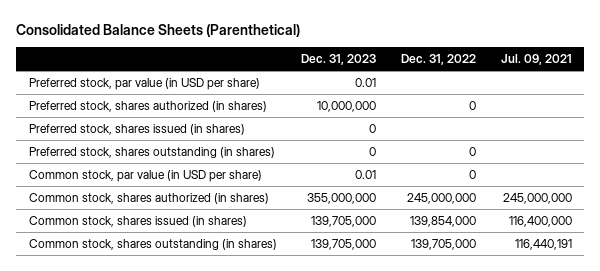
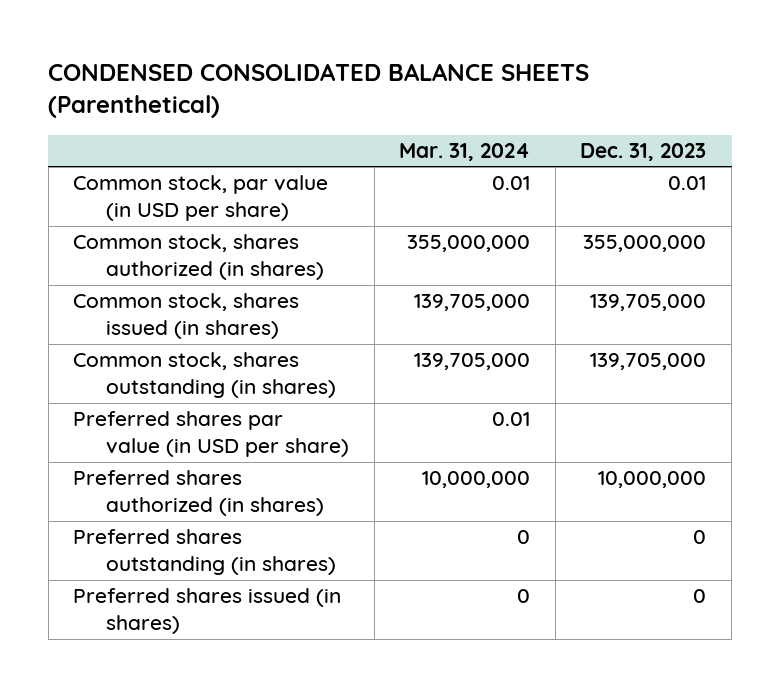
[16,24,301,38] Consolidated Balance Sheets (Parenthetical) -> [48,62,590,119] CONDENSED CONSOLIDATED BALANCE SHEETS (Parenthetical)
[400,54,476,66] Dec. 31, 2022 -> none
[500,54,572,66] Jul. 09, 2021 -> none
none -> [399,142,531,161] Mar. 31, 2024
[28,77,260,90] Preferred stock, par value (in USD per share) -> none
[28,100,267,112] Preferred stock, shares authorized (in shares) -> none
[28,123,245,135] Preferred stock, shares issued (in shares) -> none
[28,146,275,158] Preferred stock, shares outstanding (in shares) -> none
none -> [73,411,350,458] Preferred shares par value (in USD per share)
none -> [73,470,325,517] Preferred shares authorized (in shares)
none -> [73,529,337,576] Preferred shares outstanding (in shares)
none -> [73,588,342,635] Preferred shares issued (in shares)

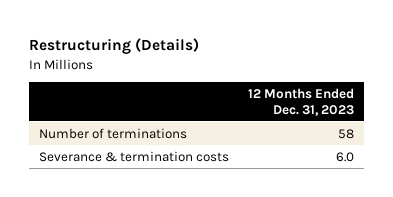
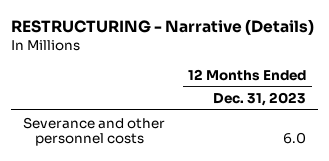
[29,38,200,55] Restructuring (Details) -> [11,18,315,35] RESTRUCTURING - Narrative (Details)
[38,127,187,139] Number of terminations -> none
[38,150,229,162] Severance & termination costs -> [22,116,165,147] Severance and other personnel costs

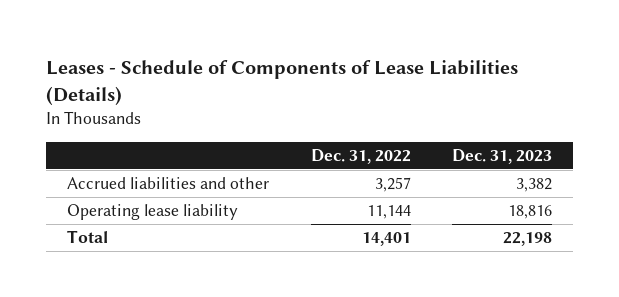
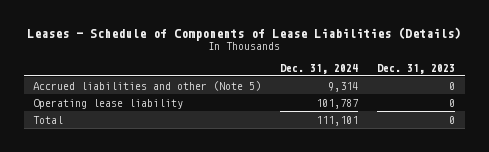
[310,149,411,165] Dec. 31, 2022 -> none
none -> [280,63,359,74] Dec. 31, 2024
[67,177,270,190] Accrued liabilities and other -> [33,80,262,91] Accrued liabilities and other (Note 5)
[516,178,553,193] 3,382 -> [449,81,456,90] 0
[508,205,553,220] 18,816 -> [449,98,456,107] 0
[503,232,553,247] 22,198 -> [449,115,456,124] 0

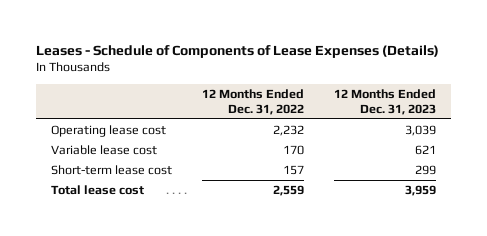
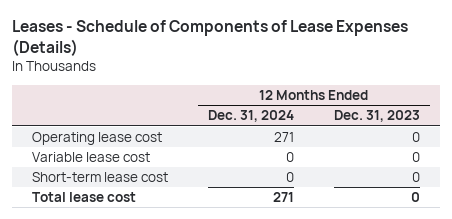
[201,88,304,115] 12 Months Ended Dec. 31, 2022 -> none
none -> [207,110,294,123] Dec. 31, 2024
[405,125,437,137] 3,039 -> [411,132,420,143] 0
[415,145,437,156] 621 -> [411,152,420,163] 0
[415,165,437,176] 299 -> [411,172,420,183] 0
[405,185,437,197] 3,959 -> [410,192,420,203] 0

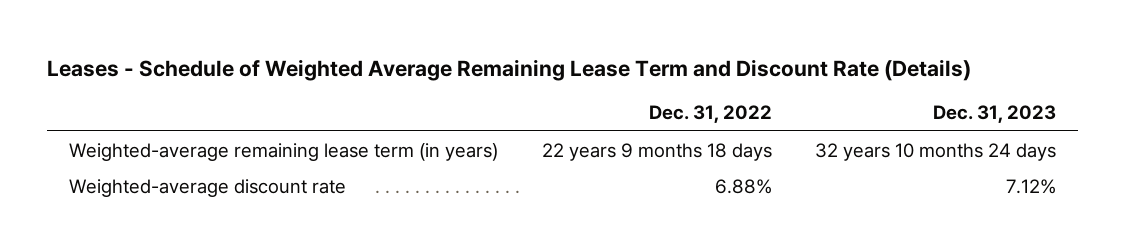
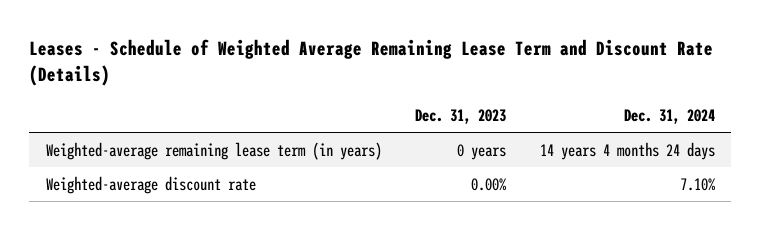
[648,105,772,124] Dec. 31, 2022 -> none
none -> [623,108,715,124] Dec. 31, 2024
[815,142,1057,161] 32 years 10 months 24 days -> [457,144,507,161] 0 years
[1006,178,1057,194] 7.12% -> [471,178,507,192] 0.00%

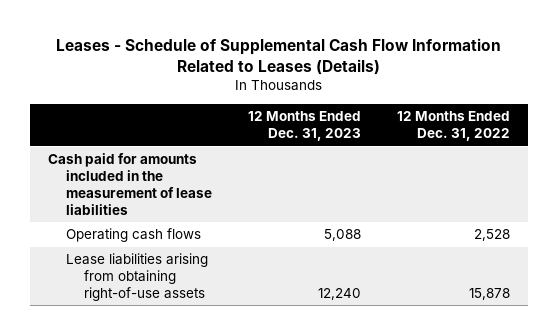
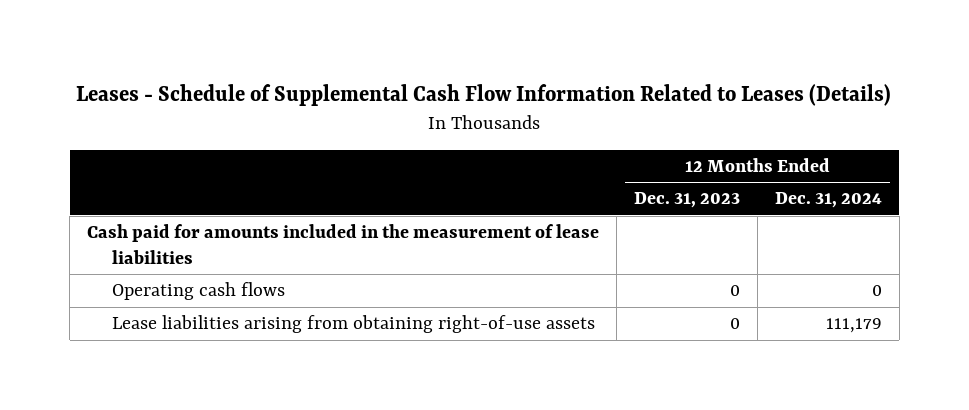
[397,111,511,142] 12 Months Ended Dec. 31, 2022 -> none
none -> [774,192,882,209] Dec. 31, 2024
[324,229,362,242] 5,088 -> [729,285,740,297] 0
[318,287,362,300] 12,240 -> [729,318,740,330] 0

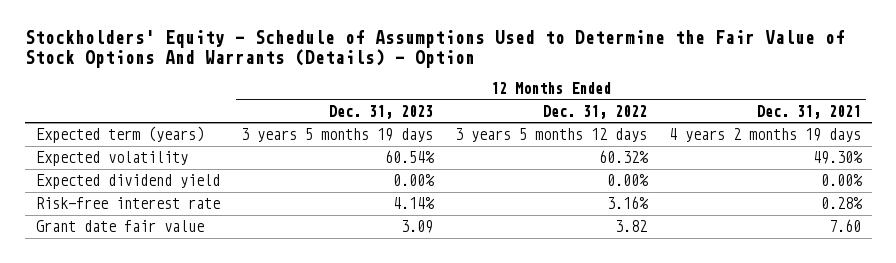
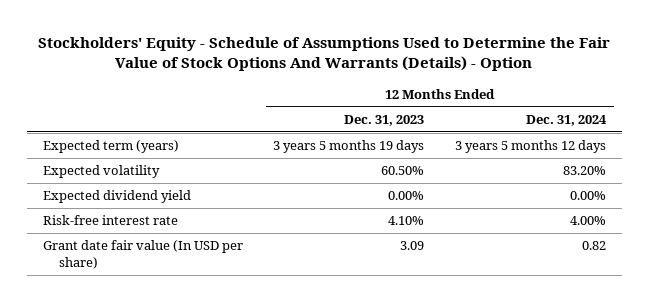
[542,104,647,119] Dec. 31, 2022 -> none
[756,104,861,119] Dec. 31, 2021 -> none
none -> [526,115,608,127] Dec. 31, 2024
[385,150,436,164] 60.54% -> [381,166,425,176] 60.50%
[393,197,436,210] 4.14% -> [388,216,425,226] 4.10%
[35,220,204,233] Grant date fair value -> [42,240,243,270] Grant date fair value (In USD per share)

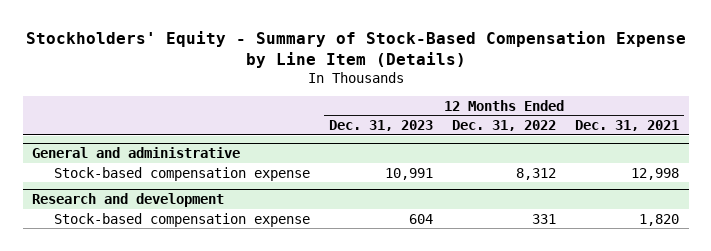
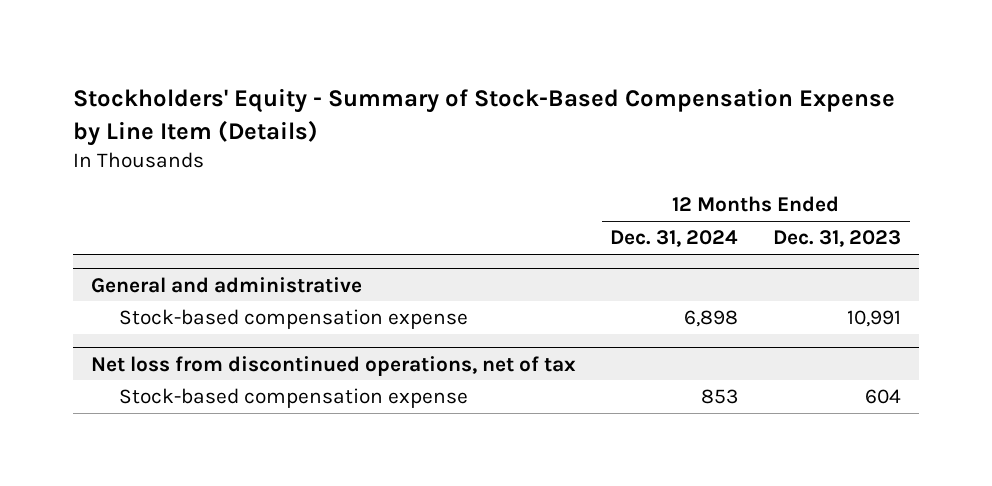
[451,120,556,132] Dec. 31, 2022 -> none
[575,120,680,132] Dec. 31, 2021 -> none
none -> [610,230,739,248] Dec. 31, 2024
[32,193,225,208] Research and development -> [90,355,576,376] Net loss from discontinued operations, net of tax

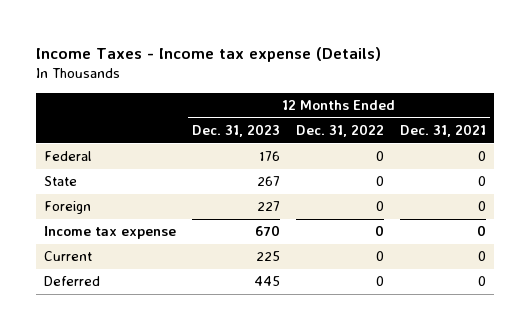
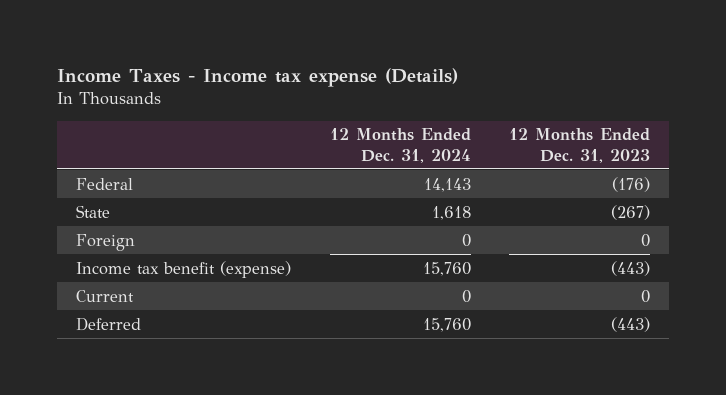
[296,124,385,138] Dec. 31, 2022 -> none
[399,124,486,138] Dec. 31, 2021 -> none
none -> [329,128,471,163] 12 Months Ended Dec. 31, 2024
[259,151,281,162] 176 -> [612,176,651,192] (176)
[257,176,281,187] 267 -> [611,204,651,220] (267)
[257,201,281,212] 227 -> [641,233,651,247] 0
[44,226,177,240] Income tax expense -> [76,260,292,278] Income tax benefit (expense)
[255,225,281,237] 670 -> [611,260,651,276] (443)
[256,251,281,262] 225 -> [641,289,651,303] 0
[254,276,281,287] 445 -> [611,316,651,332] (443)

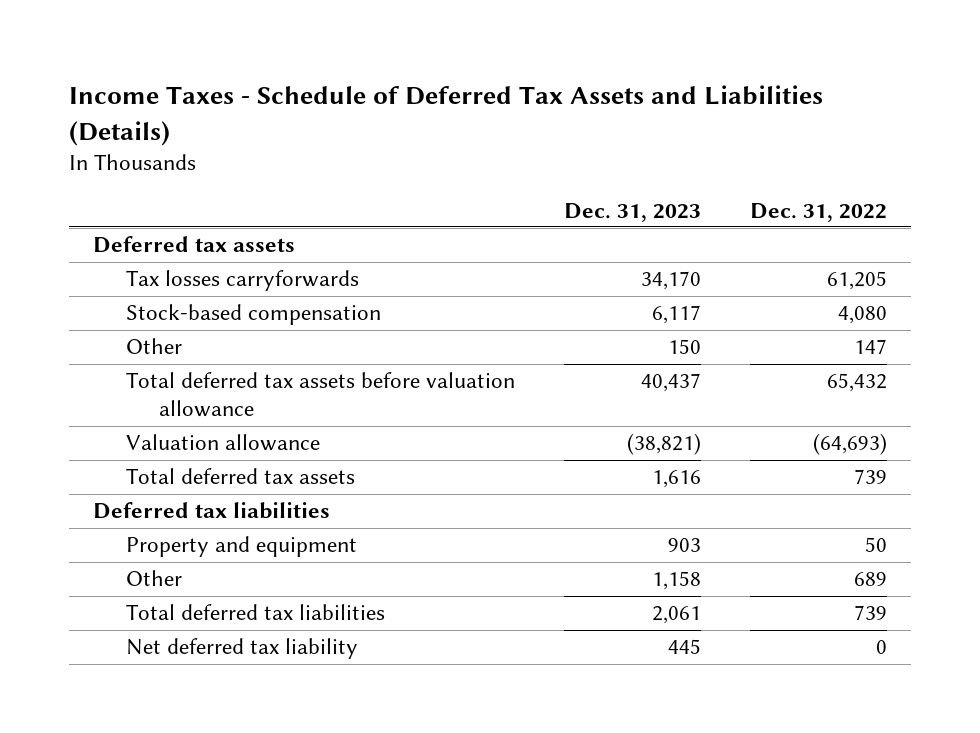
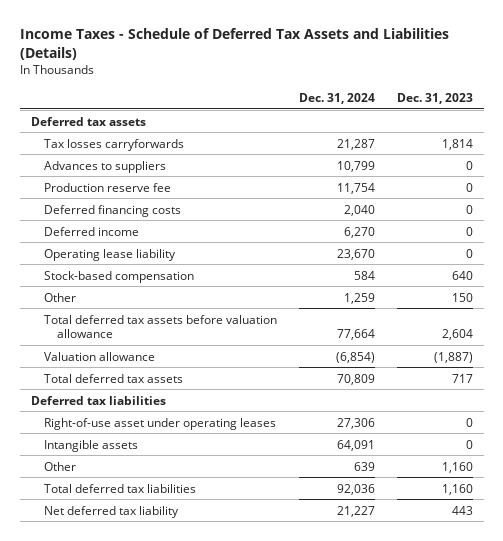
[749,202,887,222] Dec. 31, 2022 -> none
none -> [298,92,375,104] Dec. 31, 2024
[640,271,701,291] 34,170 -> [441,138,473,150] 1,814
none -> [44,160,167,173] Advances to suppliers
none -> [44,182,172,192] Production reserve fee
none -> [44,204,182,217] Deferred financing costs
none -> [44,226,140,236] Deferred income
none -> [44,248,177,261] Operating lease liability
[651,305,701,325] 6,117 -> [451,270,473,280] 640
[640,373,701,393] 40,437 -> [441,328,473,340] 2,604
[626,433,701,456] (38,821) -> [433,351,473,363] (1,887)
[651,470,701,489] 1,616 -> [451,373,473,383] 717
[125,536,357,558] Property and equipment -> none
none -> [44,417,277,430] Right-of-use asset under operating leases
none -> [44,439,139,452] Intangible assets
[651,571,701,591] 1,158 -> [441,461,473,473] 1,160
[651,606,701,625] 2,061 -> [441,483,473,495] 1,160
[667,639,701,655] 445 -> [451,505,473,515] 443

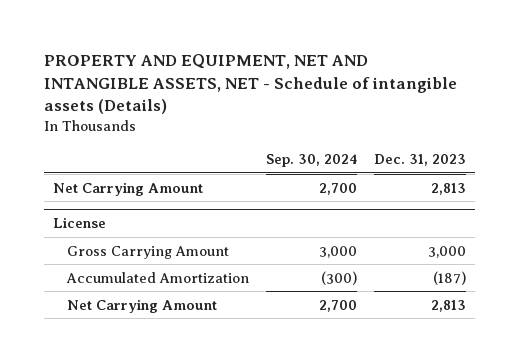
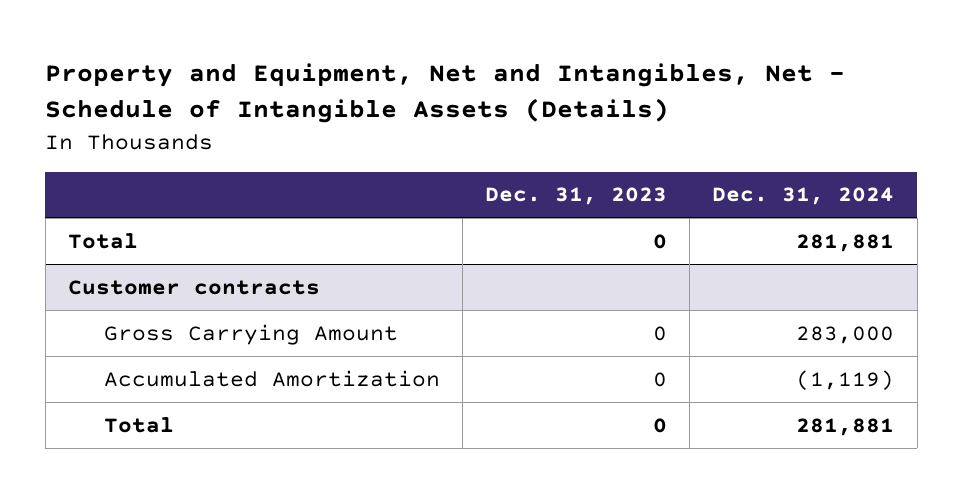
[44,54,458,115] PROPERTY AND EQUIPMENT, NET AND INTANGIBLE ASSETS, NET - Schedule of intangible assets (Details) -> [45,63,846,124] Property and Equipment, Net and Intangibles, Net - Schedule of Intangible Assets (Details)
[265,153,357,167] Sep. 30, 2024 -> none
none -> [712,187,895,206] Dec. 31, 2024
[52,181,203,196] Net Carrying Amount -> none
[52,217,106,229] License -> none
[66,298,217,313] Net Carrying Amount -> none
none -> [67,232,138,249] Total
none -> [67,279,320,295] Customer contracts
[428,245,467,258] 3,000 -> [653,325,668,341] 0
[433,270,467,285] (187) -> [653,371,668,387] 0
none -> [103,416,174,433] Total

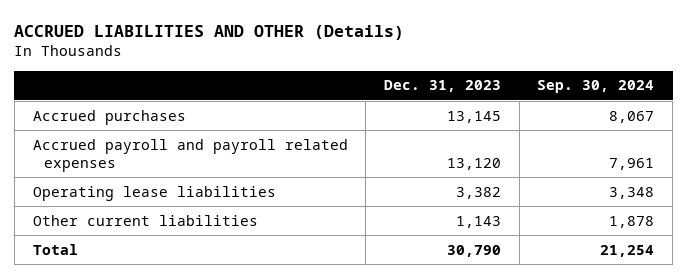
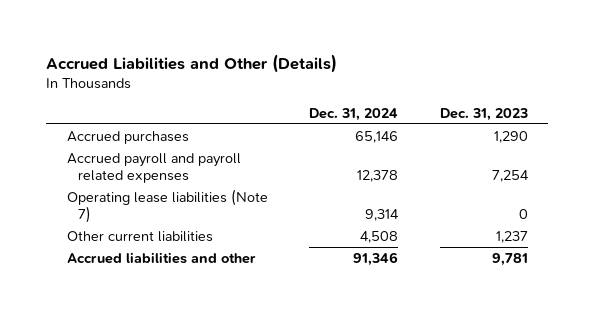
[14,24,405,40] ACCRUED LIABILITIES AND OTHER (Details) -> [46,53,338,73] Accrued Liabilities and Other (Details)
[537,80,655,94] Sep. 30, 2024 -> none
none -> [309,107,399,121] Dec. 31, 2024
[32,243,78,255] Total -> none
[446,110,501,123] 13,145 -> [493,130,528,143] 1,290
[446,157,501,170] 13,120 -> [491,170,529,183] 7,254
[32,185,276,201] Operating lease liabilities -> [67,188,269,224] Operating lease liabilities (Note 7)
[455,186,501,199] 3,382 -> [518,209,528,220] 0
[455,215,501,228] 1,143 -> [495,230,528,243] 1,237
none -> [67,251,257,264] Accrued liabilities and other

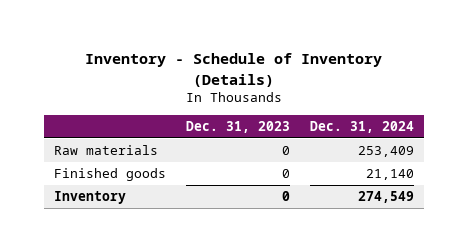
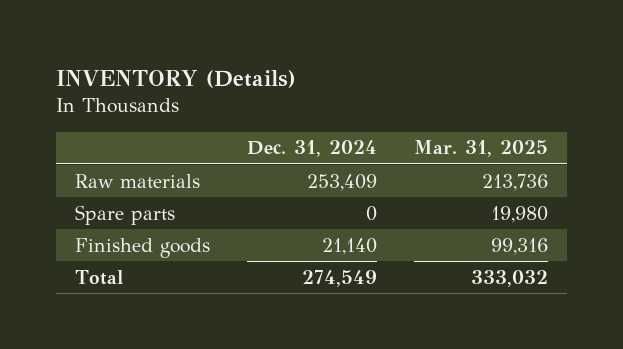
[85,53,383,87] Inventory - Schedule of Inventory (Details) -> [55,70,296,89] INVENTORY (Details)
[186,121,291,134] Dec. 31, 2023 -> none
none -> [414,140,549,158] Mar. 31, 2025
none -> [74,204,175,225] Spare parts
[54,190,127,204] Inventory -> [74,269,123,285] Total

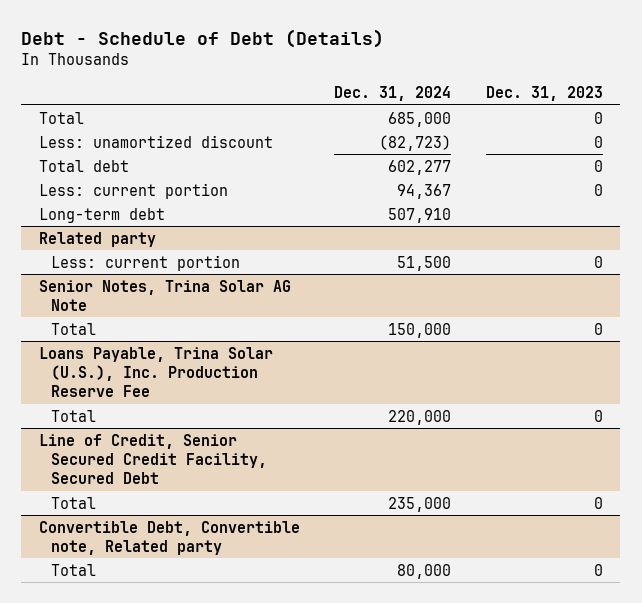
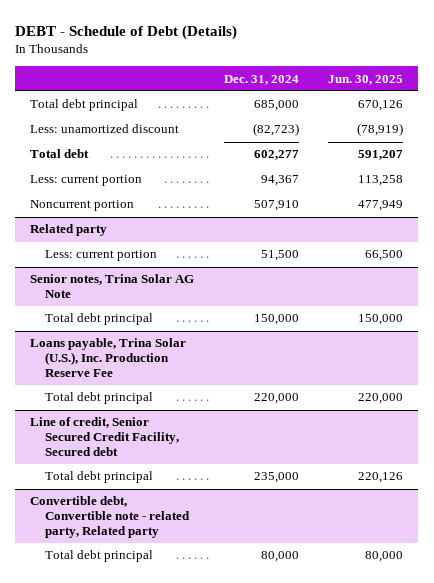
[21,28,385,48] Debt - Schedule of Debt (Details) -> [15,24,238,40] DEBT - Schedule of Debt (Details)
[486,86,604,102] Dec. 31, 2023 -> none
none -> [328,74,404,85] Jun. 30, 2025
[38,111,84,124] Total -> [30,99,139,112] Total debt principal
[38,207,165,223] Long-term debt -> [30,200,135,212] Noncurrent portion
[38,279,291,311] Senior Notes, Trina Solar AG Note -> [30,274,195,299] Senior notes, Trina Solar AG Note
[50,322,96,335] Total -> [44,313,153,326] Total debt principal
[38,346,273,397] Loans Payable, Trina Solar (U.S.), Inc. Production Reserve Fee -> [30,338,187,378] Loans payable, Trina Solar (U.S.), Inc. Production Reserve Fee
[50,409,96,422] Total -> [44,392,153,405] Total debt principal
[38,433,267,484] Line of Credit, Senior Secured Credit Facility, Secured Debt -> [30,417,179,457] Line of credit, Senior Secured Credit Facility, Secured debt
[50,496,96,509] Total -> [44,471,153,484] Total debt principal
[38,520,300,555] Convertible Debt, Convertible note, Related party -> [30,496,190,539] Convertible debt, Convertible note - related party, Related party
[50,563,96,576] Total -> [44,550,153,563] Total debt principal

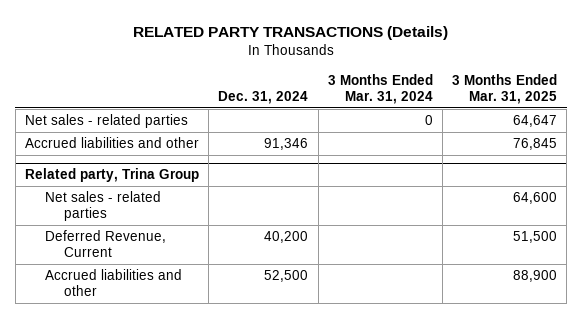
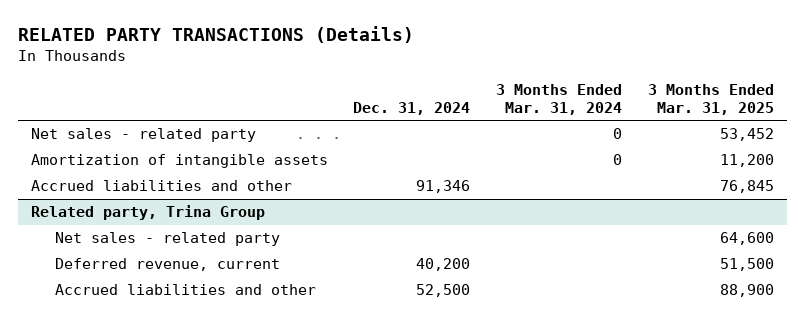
[25,114,189,129] Net sales - related parties -> [30,128,256,143] Net sales - related party
[512,115,557,128] 64,647 -> [720,128,775,142] 53,452
none -> [30,154,328,169] Amortization of intangible assets
[44,191,161,222] Net sales - related parties -> [54,232,280,247] Net sales - related party
[44,230,166,258] Deferred Revenue, Current -> [54,258,280,272] Deferred revenue, current

